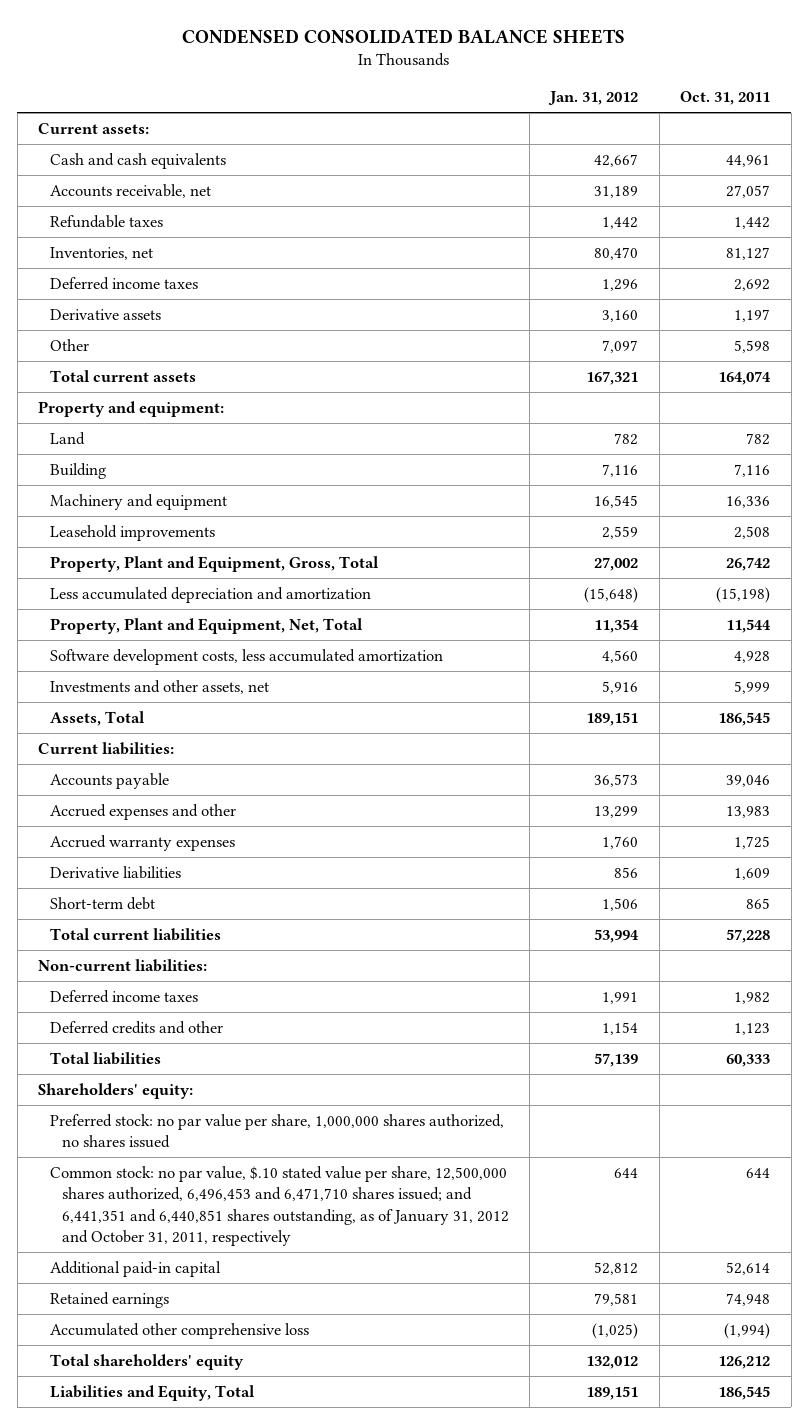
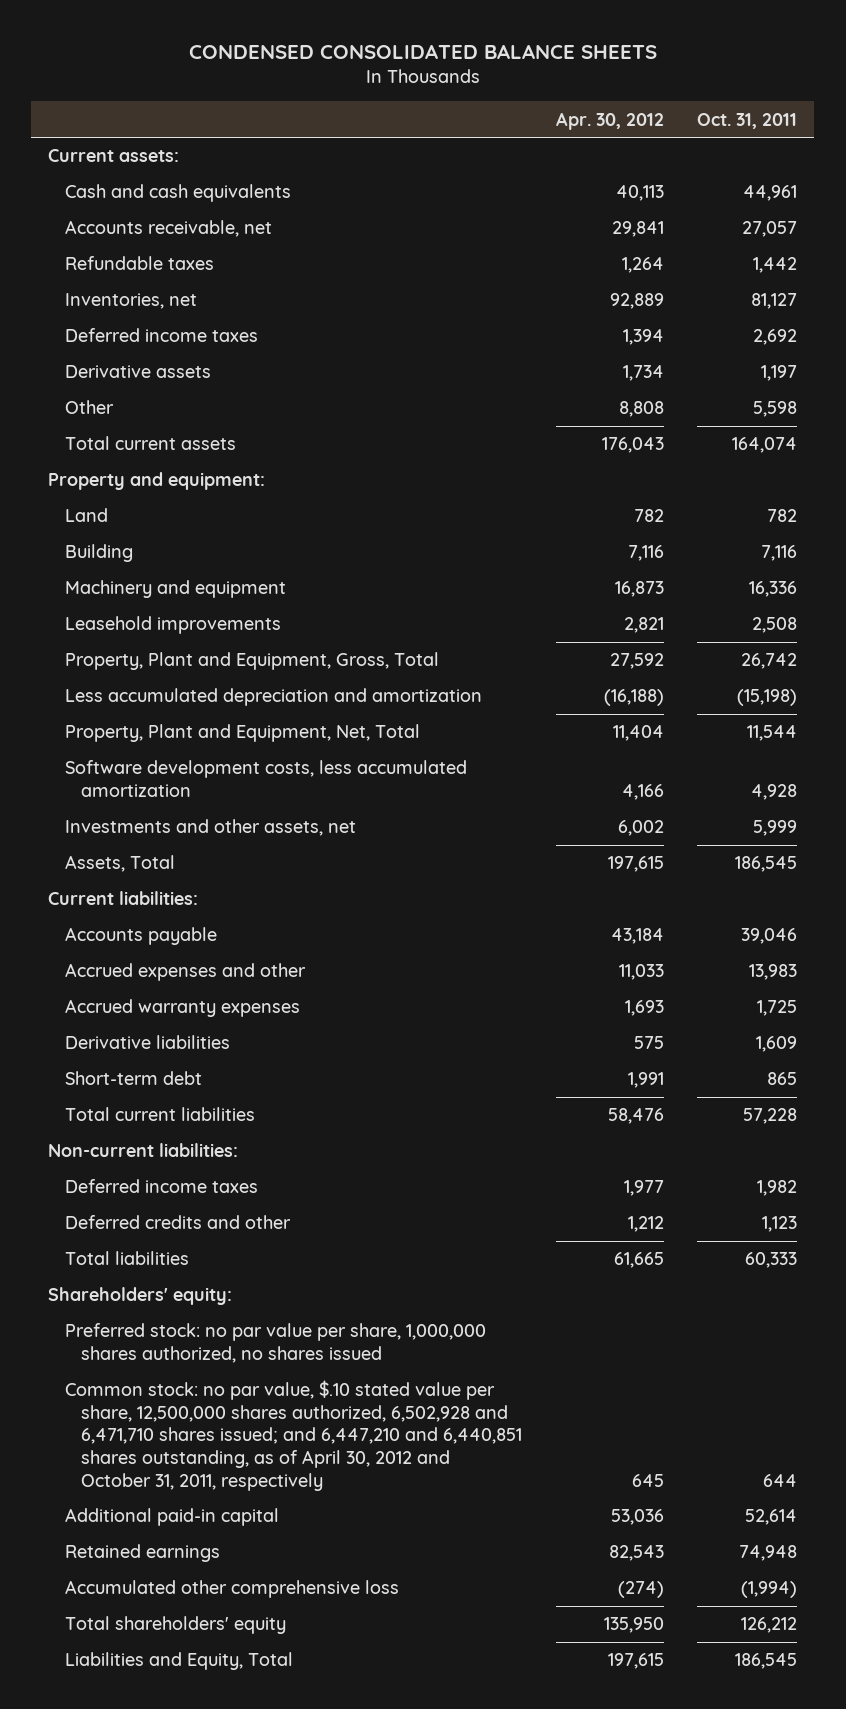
[548,91,639,106] Jan. 31, 2012 -> none
none -> [555,111,664,130] Apr. 30, 2012
[49,1165,509,1246] Common stock: no par value, $.10 stated value per share, 12,500,000 shares authorized, 6,496,453 and 6,471,710 shares issued; and 6,441,351 and 6,440,851 shares outstanding, as of January 31, 2012 and October 31, 2011, respectively -> [64,1380,522,1491] Common stock: no par value, $.10 stated value per share, 12,500,000 shares authorized, 6,502,928 and 6,471,710 shares issued; and 6,447,210 and 6,440,851 shares outstanding, as of April 30, 2012 and October 31, 2011, respectively

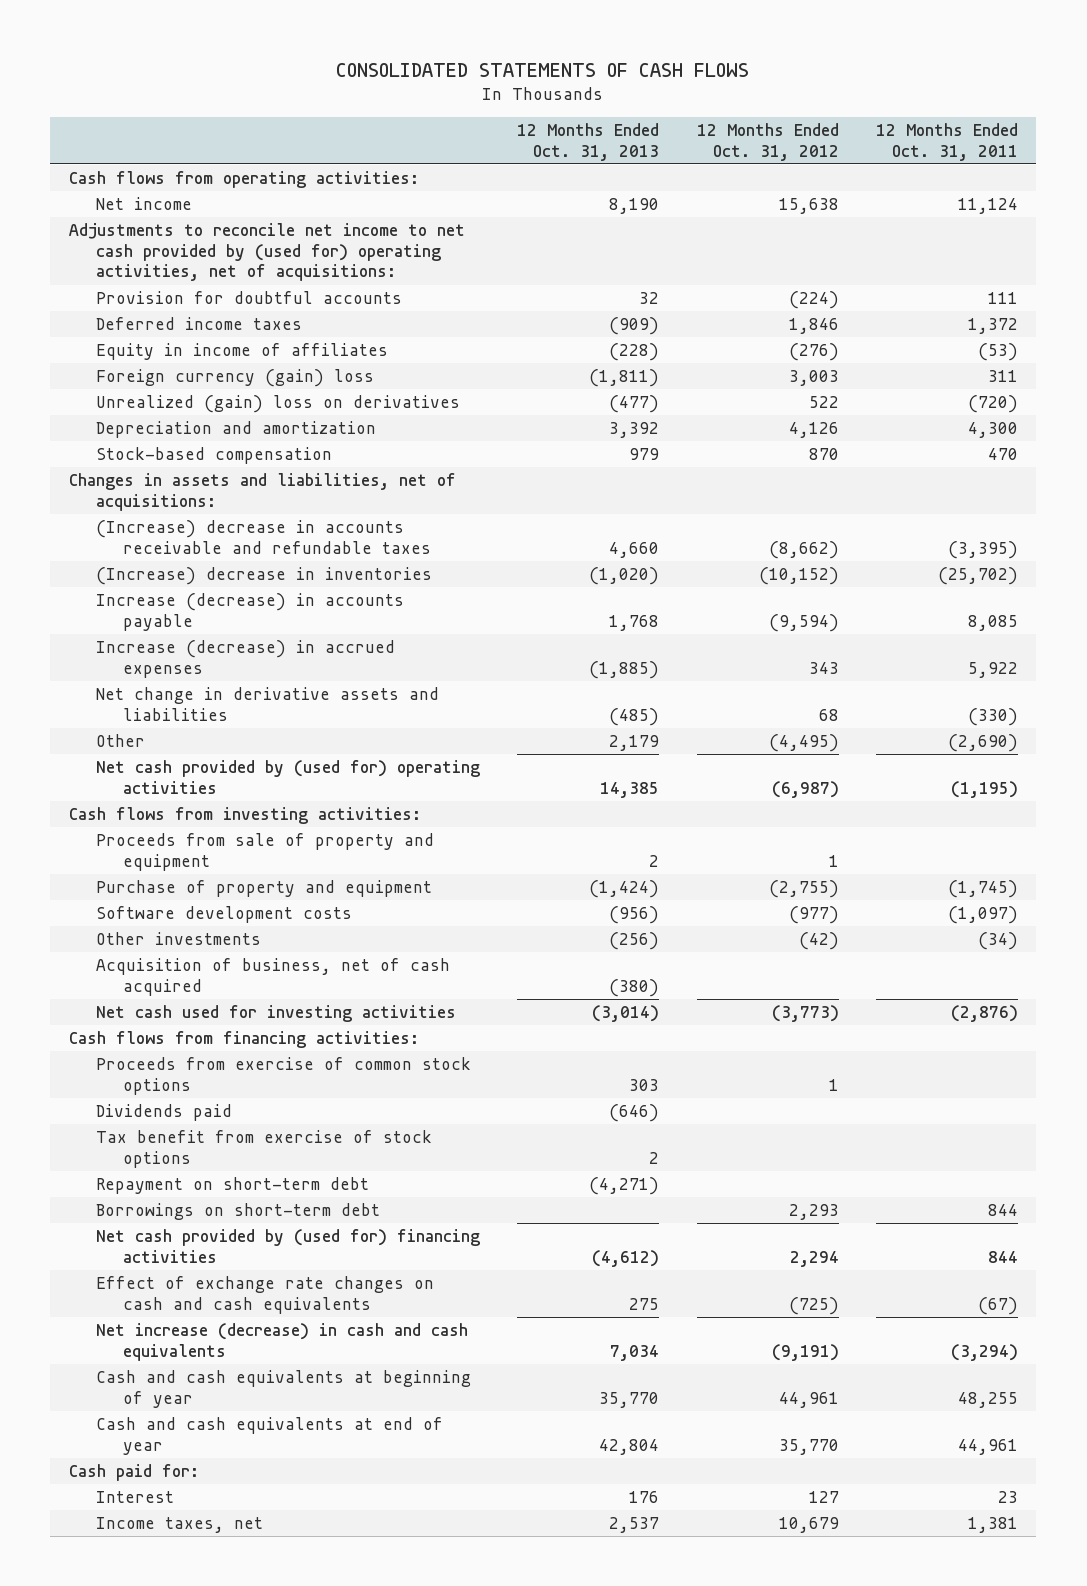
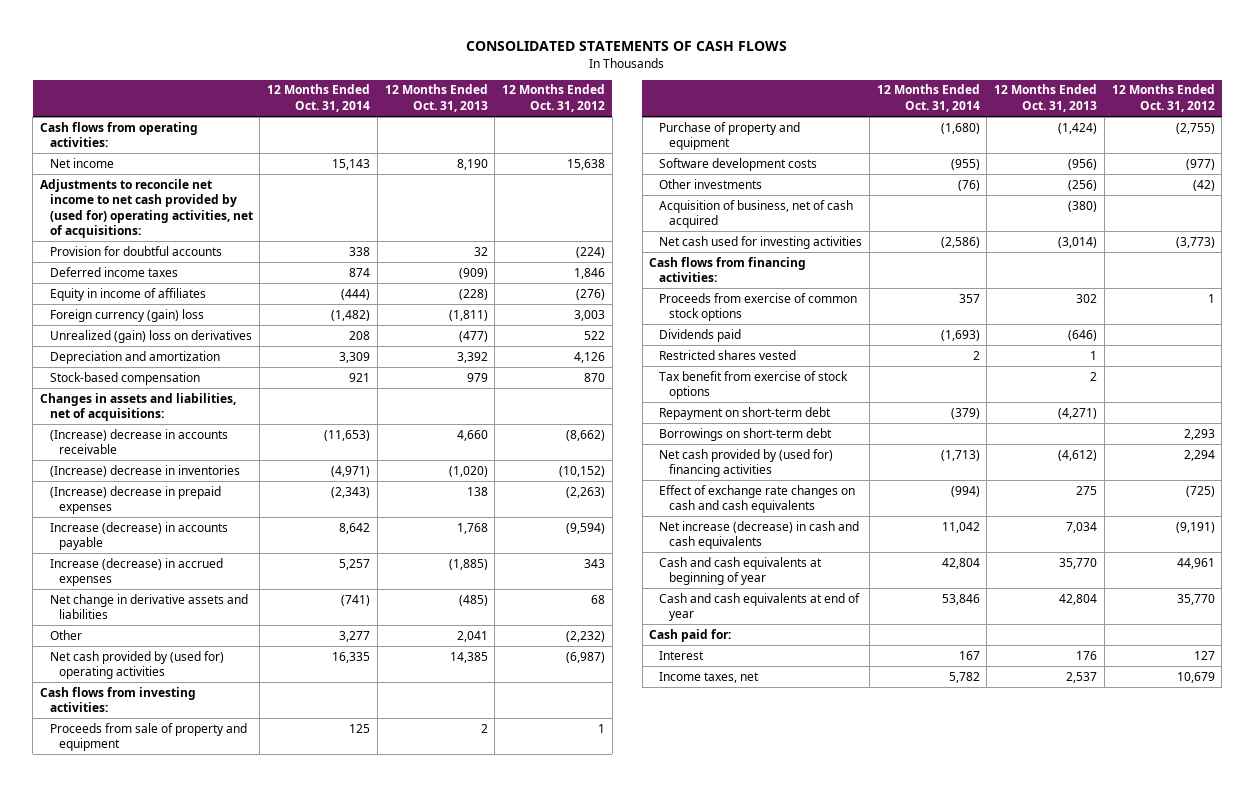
[875,122,1018,161] 12 Months Ended Oct. 31, 2011 -> none
none -> [267,84,371,112] 12 Months Ended Oct. 31, 2014
[96,519,432,554] (Increase) decrease in accounts receivable and refundable taxes -> [49,428,228,455] (Increase) decrease in accounts receivable
none -> [49,485,221,515] (Increase) decrease in prepaid expenses
[609,734,660,751] 2,179 -> [456,630,488,642] 2,041
[768,733,839,752] (4,495) -> [566,630,606,642] (2,232)
[629,1078,660,1091] 303 -> [1076,293,1098,303] 302
none -> [659,349,797,360] Restricted shares vested

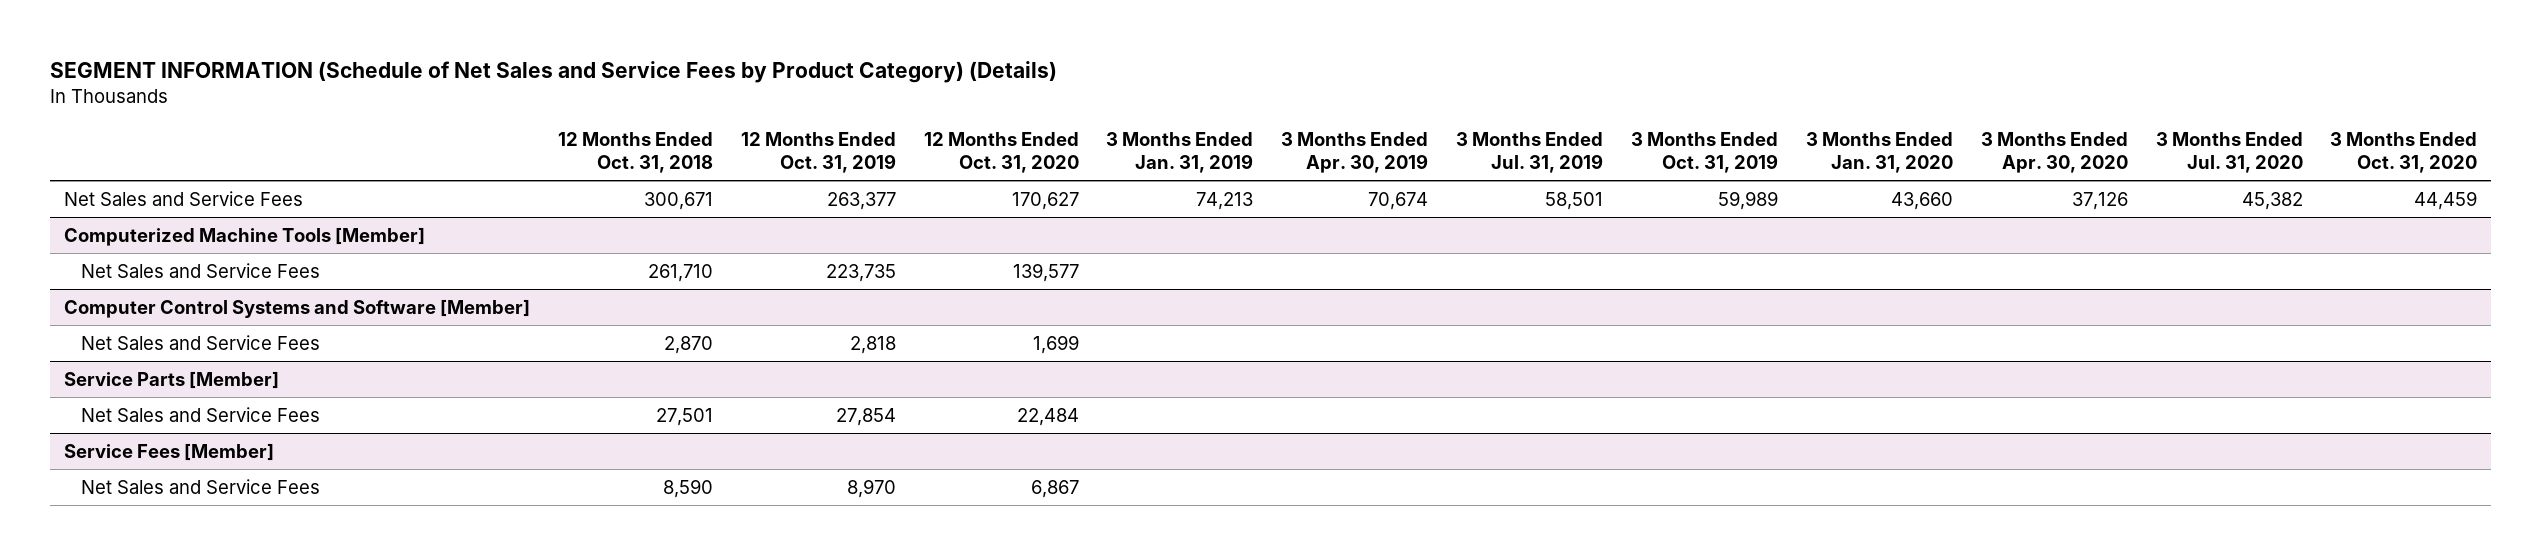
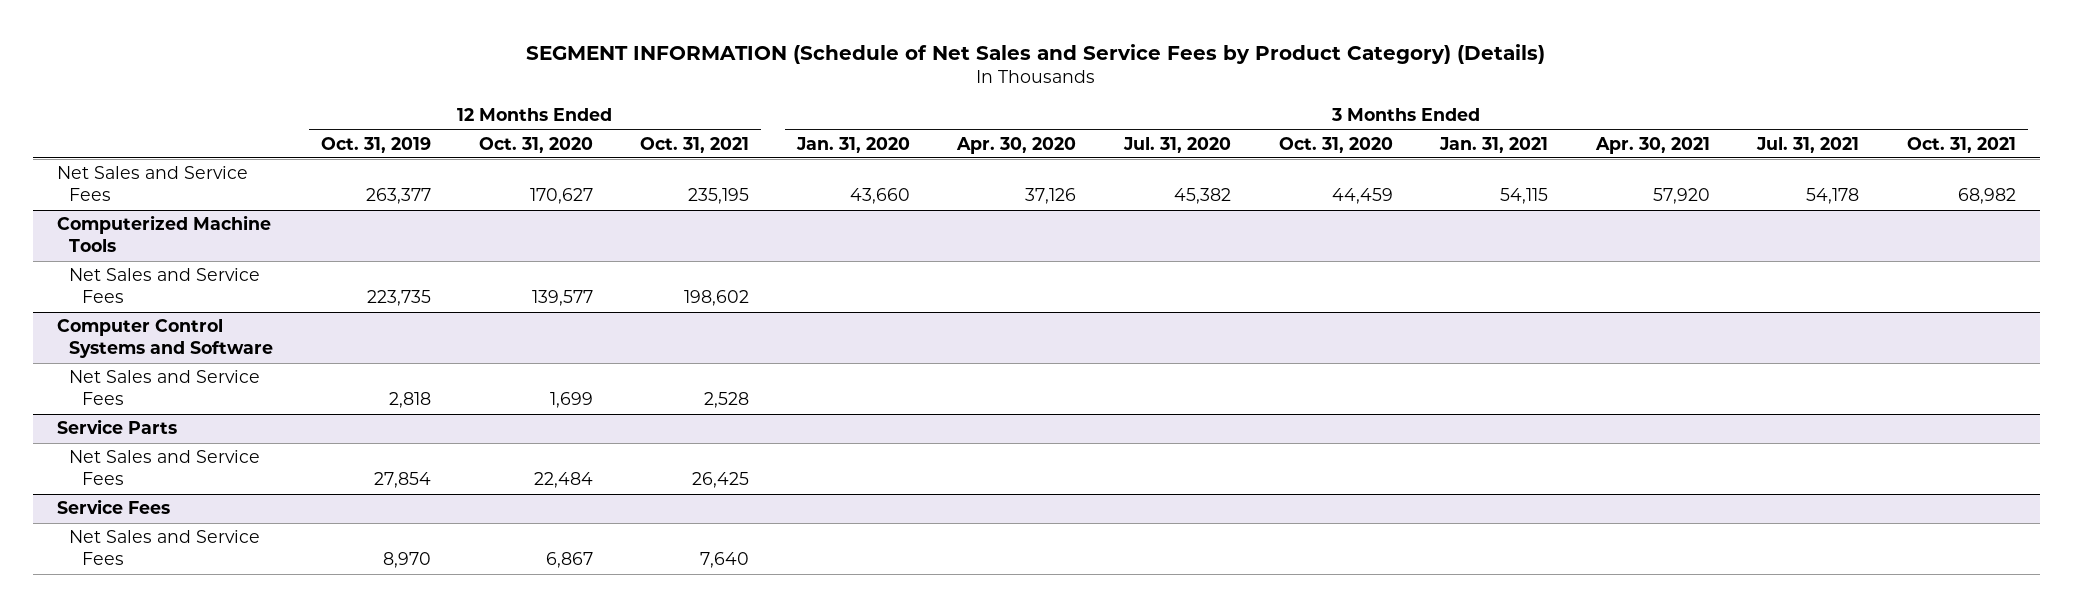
[557,132,713,174] 12 Months Ended Oct. 31, 2018 -> none
[1106,132,1254,174] 3 Months Ended Jan. 31, 2019 -> none
[1281,132,1429,174] 3 Months Ended Apr. 30, 2019 -> none
[1456,132,1604,174] 3 Months Ended Jul. 31, 2019 -> none
[1630,132,1778,174] 3 Months Ended Oct. 31, 2019 -> none
none -> [640,136,750,153] Oct. 31, 2021
none -> [1439,136,1549,153] Jan. 31, 2021
none -> [1594,136,1710,154] Apr. 30, 2021
none -> [1756,136,1860,153] Jul. 31, 2021
none -> [1906,136,2016,153] Oct. 31, 2021
[63,226,425,246] Computerized Machine Tools [Member] -> [56,215,271,253] Computerized Machine Tools
[63,298,530,318] Computer Control Systems and Software [Member] -> [56,319,274,359] Computer Control Systems and Software
[63,370,279,389] Service Parts [Member] -> [56,419,177,435] Service Parts
[63,442,274,461] Service Fees [Member] -> [56,499,170,515] Service Fees

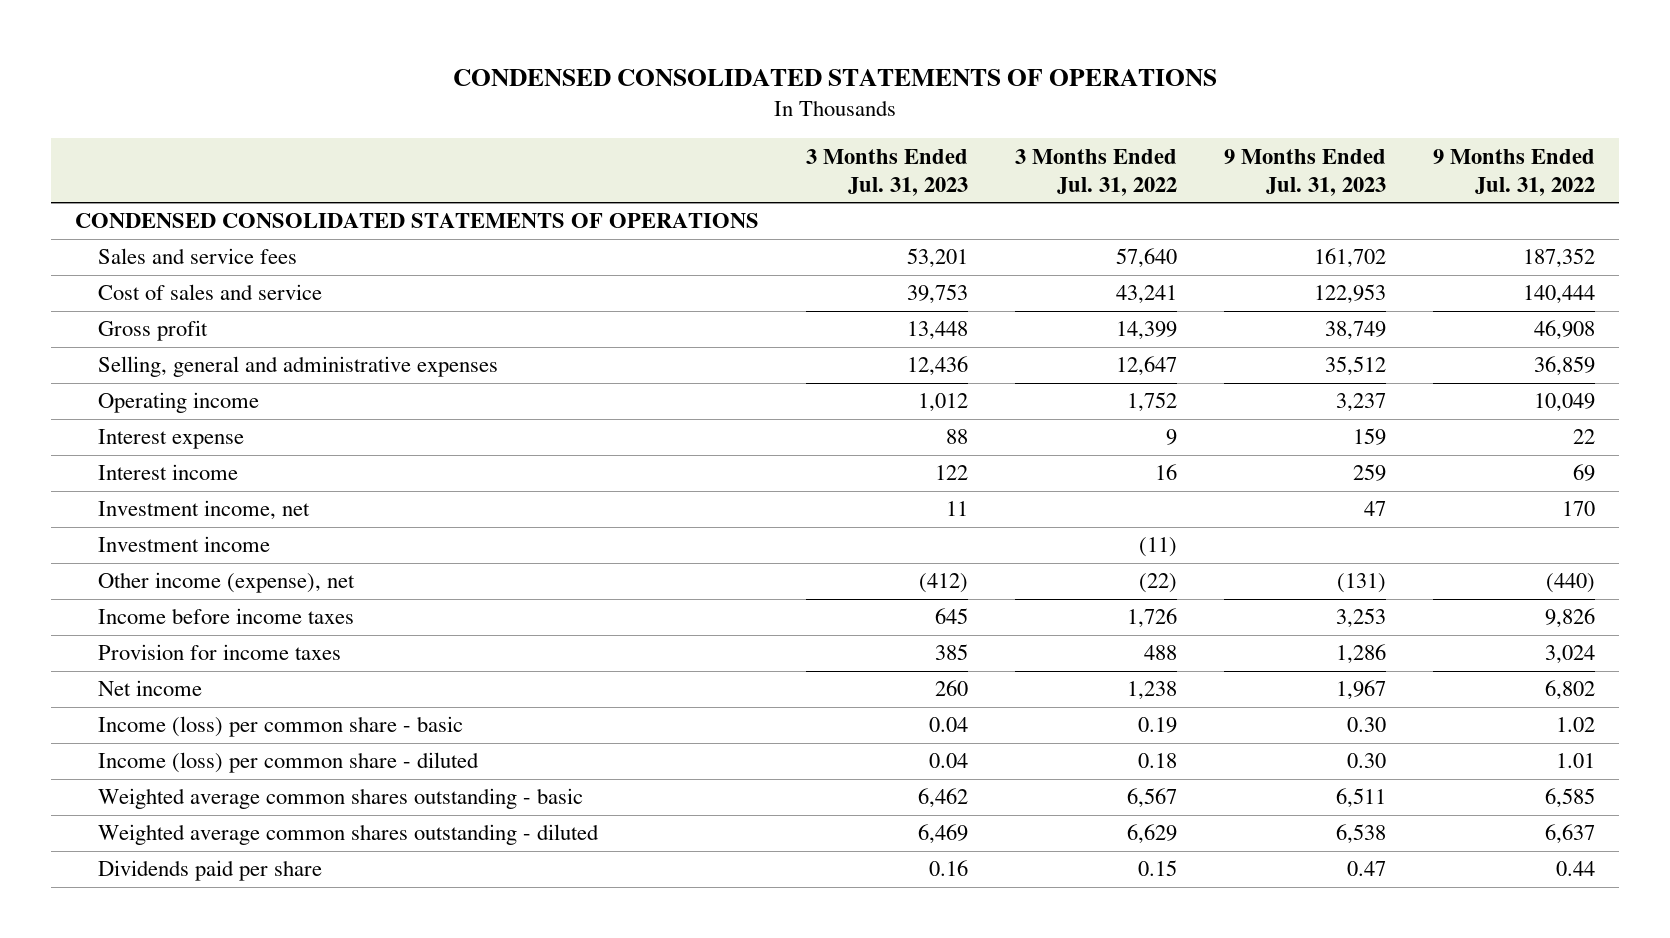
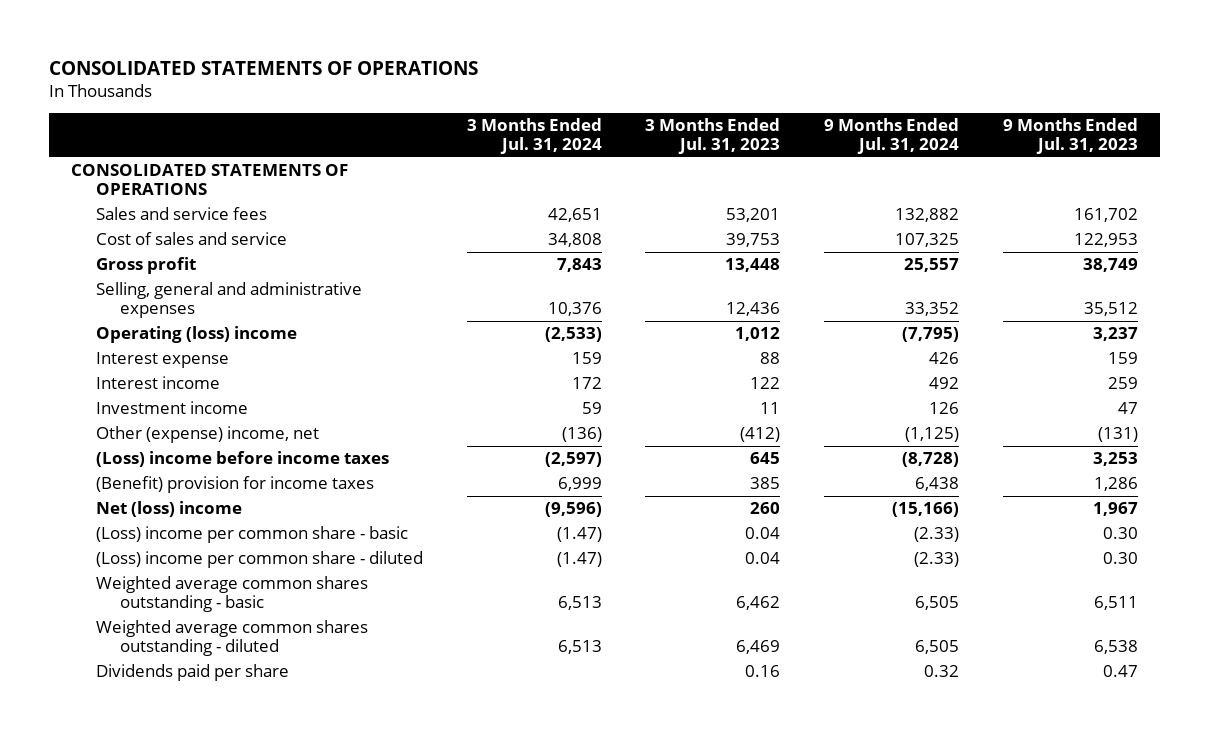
[452,68,1217,86] CONDENSED CONSOLIDATED STATEMENTS OF OPERATIONS -> [49,60,479,75] CONSOLIDATED STATEMENTS OF OPERATIONS
[1014,148,1177,196] 3 Months Ended Jul. 31, 2022 -> none
[1433,148,1596,196] 9 Months Ended Jul. 31, 2022 -> none
none -> [466,118,602,155] 3 Months Ended Jul. 31, 2024
none -> [824,118,960,155] 9 Months Ended Jul. 31, 2024
[74,213,759,229] CONDENSED CONSOLIDATED STATEMENTS OF OPERATIONS -> [71,164,349,196] CONSOLIDATED STATEMENTS OF OPERATIONS
[98,392,260,414] Operating income -> [95,326,297,344] Operating (loss) income
[98,536,271,553] Investment income -> none
[98,500,311,521] Investment income, net -> [95,401,248,415] Investment income
[98,572,356,594] Other income (expense), net -> [95,426,319,444] Other (expense) income, net
[98,608,355,625] Income before income taxes -> [95,451,389,468] (Loss) income before income taxes
[98,644,342,661] Provision for income taxes -> [95,476,374,494] (Benefit) provision for income taxes
[98,680,203,697] Net income -> [95,501,242,518] Net (loss) income
[98,716,464,738] Income (loss) per common share - basic -> [95,526,408,544] (Loss) income per common share - basic
[98,752,480,774] Income (loss) per common share - diluted -> [95,551,423,569] (Loss) income per common share - diluted

